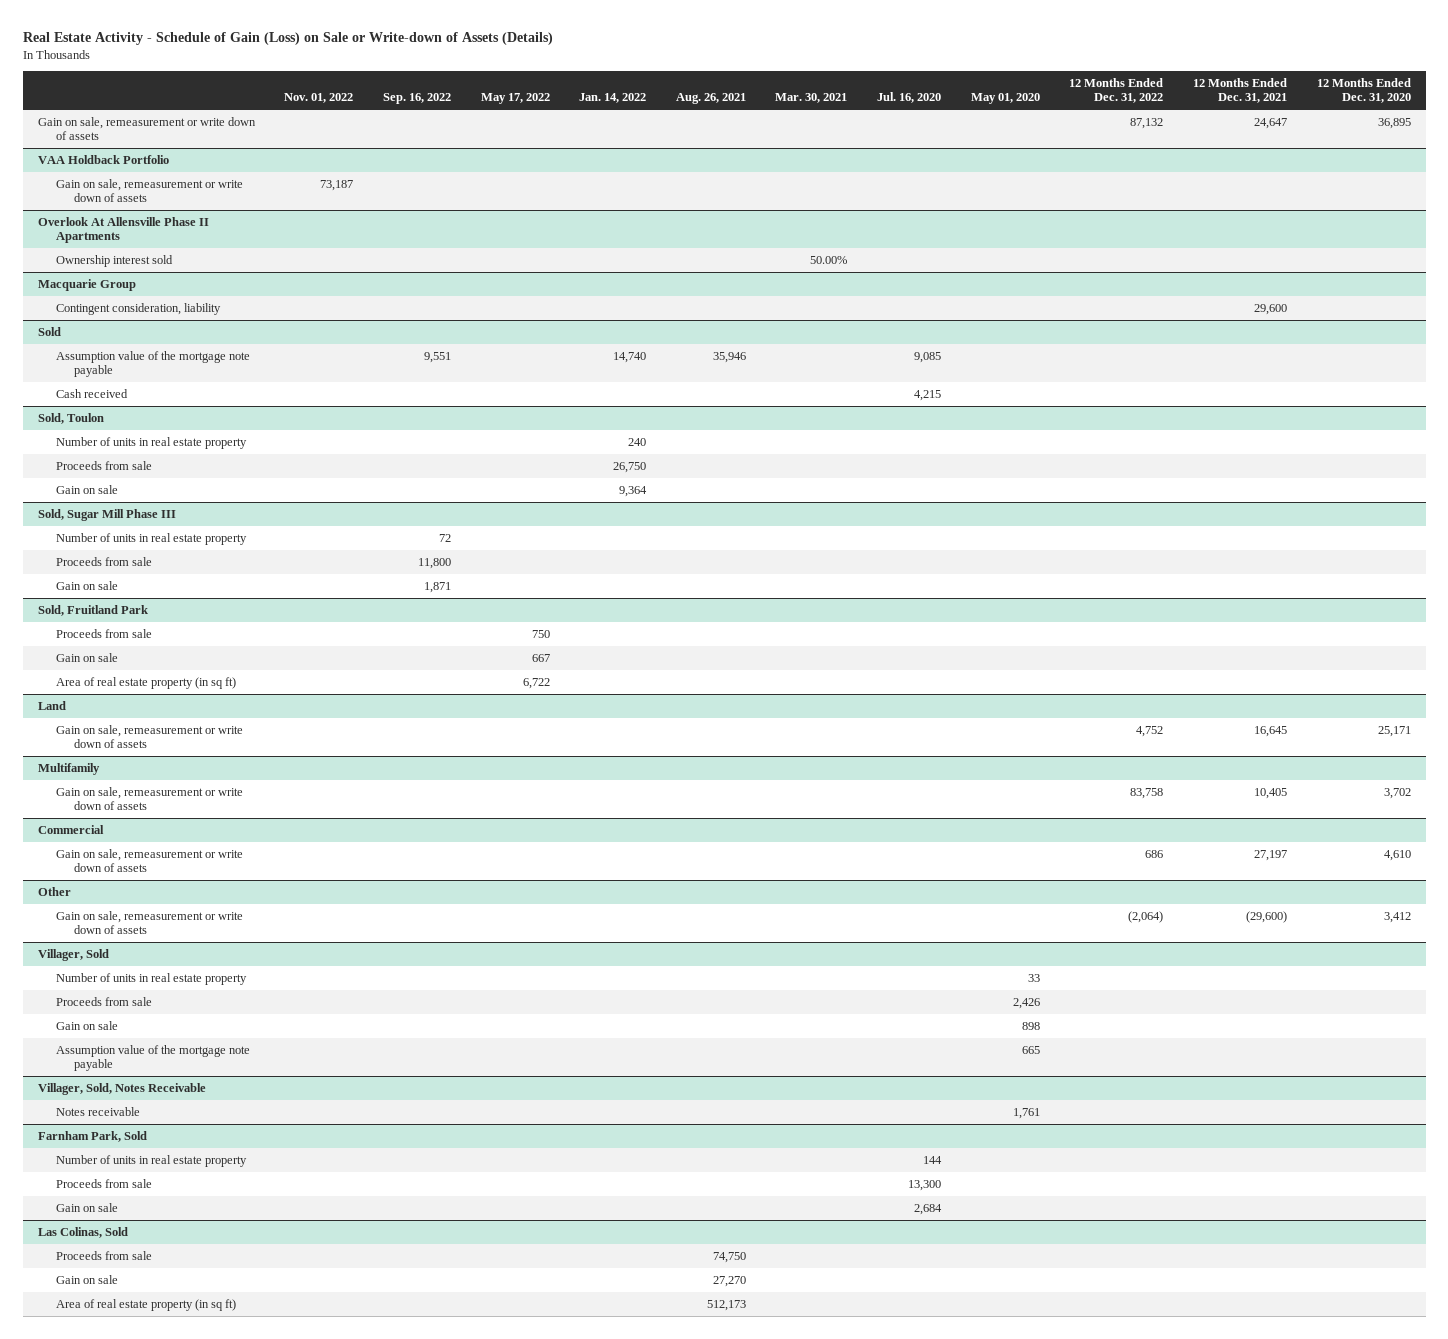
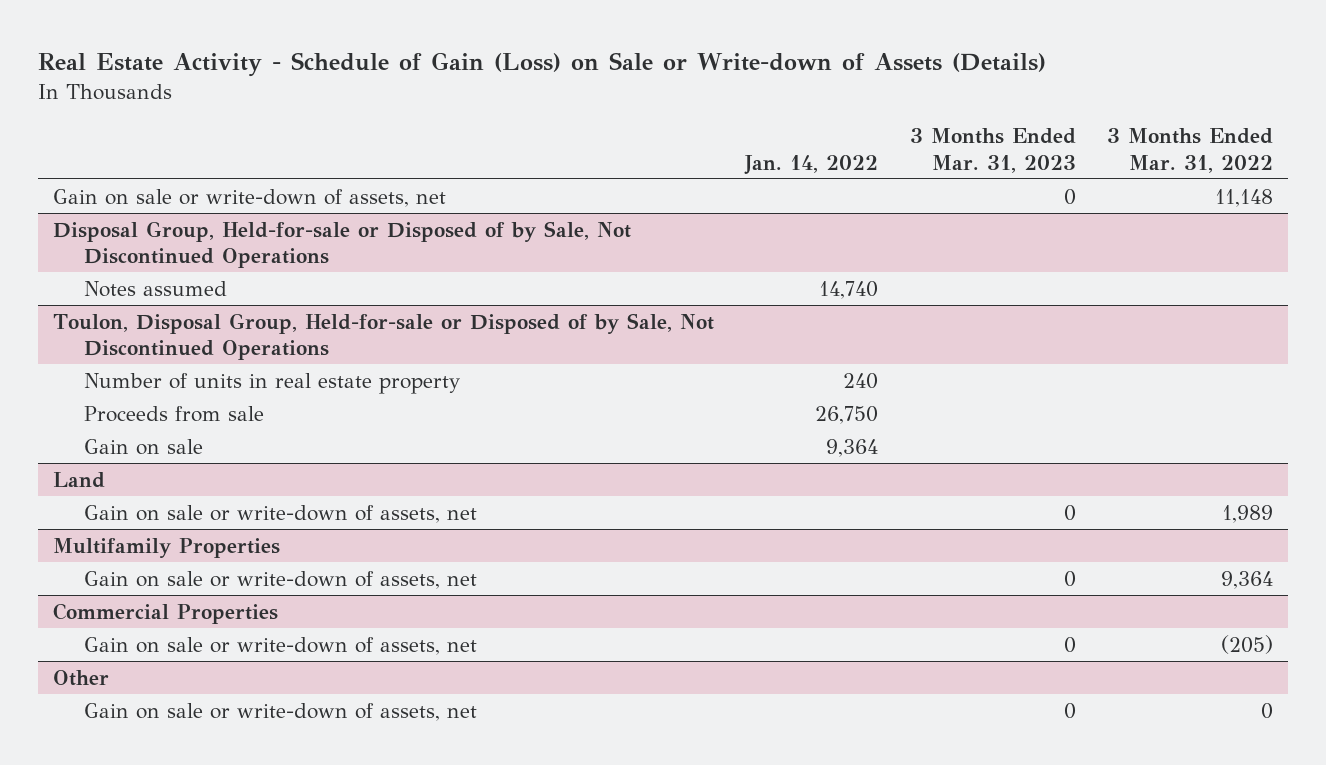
[284,93,354,104] Nov. 01, 2022 -> none
[382,93,451,105] Sep. 16, 2022 -> none
[480,93,550,105] May 17, 2022 -> none
[675,93,746,105] Aug. 26, 2021 -> none
[775,93,848,104] Mar. 30, 2021 -> none
[877,92,942,104] Jul. 16, 2020 -> none
[970,93,1040,105] May 01, 2020 -> none
[1069,77,1164,104] 12 Months Ended Dec. 31, 2022 -> none
[1193,77,1288,104] 12 Months Ended Dec. 31, 2021 -> none
[1316,77,1411,104] 12 Months Ended Dec. 31, 2020 -> none
none -> [909,128,1076,173] 3 Months Ended Mar. 31, 2023
none -> [1106,128,1273,173] 3 Months Ended Mar. 31, 2022
[37,154,169,164] VAA Holdback Portfolio -> none
[55,178,243,203] Gain on sale, remeasurement or write down of assets -> none
[37,216,209,244] Overlook At Allensville Phase II Apartments -> none
[55,254,173,267] Ownership interest sold -> none
[37,278,136,291] Macquarie Group -> none
[55,302,221,315] Contingent consideration, liability -> none
[55,388,128,398] Cash received -> none
[37,116,256,141] Gain on sale, remeasurement or write down of assets -> [53,188,447,207] Gain on sale or write-down of assets, net
[37,326,61,336] Sold -> [53,220,632,269] Disposal Group, Held-for-sale or Disposed of by Sale, Not Discontinued Operations
[55,350,250,378] Assumption value of the mortgage note payable -> [83,280,227,297] Notes assumed
[37,412,104,424] Sold, Toulon -> [53,312,715,361] Toulon, Disposal Group, Held-for-sale or Disposed of by Sale, Not Discontinued Operations
[37,508,176,521] Sold, Sugar Mill Phase III -> none
[55,532,247,545] Number of units in real estate property -> none
[55,556,152,566] Proceeds from sale -> none
[55,580,118,590] Gain on sale -> none
[37,604,148,616] Sold, Fruitland Park -> none
[55,628,152,638] Proceeds from sale -> none
[55,652,118,662] Gain on sale -> none
[55,676,236,689] Area of real estate property (in sq ft) -> none
[55,724,243,749] Gain on sale, remeasurement or write down of assets -> [83,504,477,523] Gain on sale or write-down of assets, net
[37,762,100,775] Multifamily -> [53,537,281,558] Multifamily Properties
[55,786,243,811] Gain on sale, remeasurement or write down of assets -> [83,570,477,589] Gain on sale or write-down of assets, net
[37,824,104,834] Commercial -> [53,602,279,624] Commercial Properties
[55,848,243,873] Gain on sale, remeasurement or write down of assets -> [83,636,477,655] Gain on sale or write-down of assets, net
[37,948,109,961] Villager, Sold -> none
[55,972,247,985] Number of units in real estate property -> none
[55,996,152,1006] Proceeds from sale -> none
[55,1020,118,1030] Gain on sale -> none
[55,1044,250,1072] Assumption value of the mortgage note payable -> none
[37,1082,206,1095] Villager, Sold, Notes Receivable -> none
[55,1106,140,1116] Notes receivable -> none
[37,1130,147,1142] Farnham Park, Sold -> none
[55,1154,247,1167] Number of units in real estate property -> none
[55,1178,152,1188] Proceeds from sale -> none
[55,1202,118,1212] Gain on sale -> none
[37,1226,128,1238] Las Colinas, Sold -> none
[55,1250,152,1260] Proceeds from sale -> none
[55,1274,118,1284] Gain on sale -> none
[55,1298,236,1311] Area of real estate property (in sq ft) -> none
[55,910,243,935] Gain on sale, remeasurement or write down of assets -> [83,702,477,721] Gain on sale or write-down of assets, net

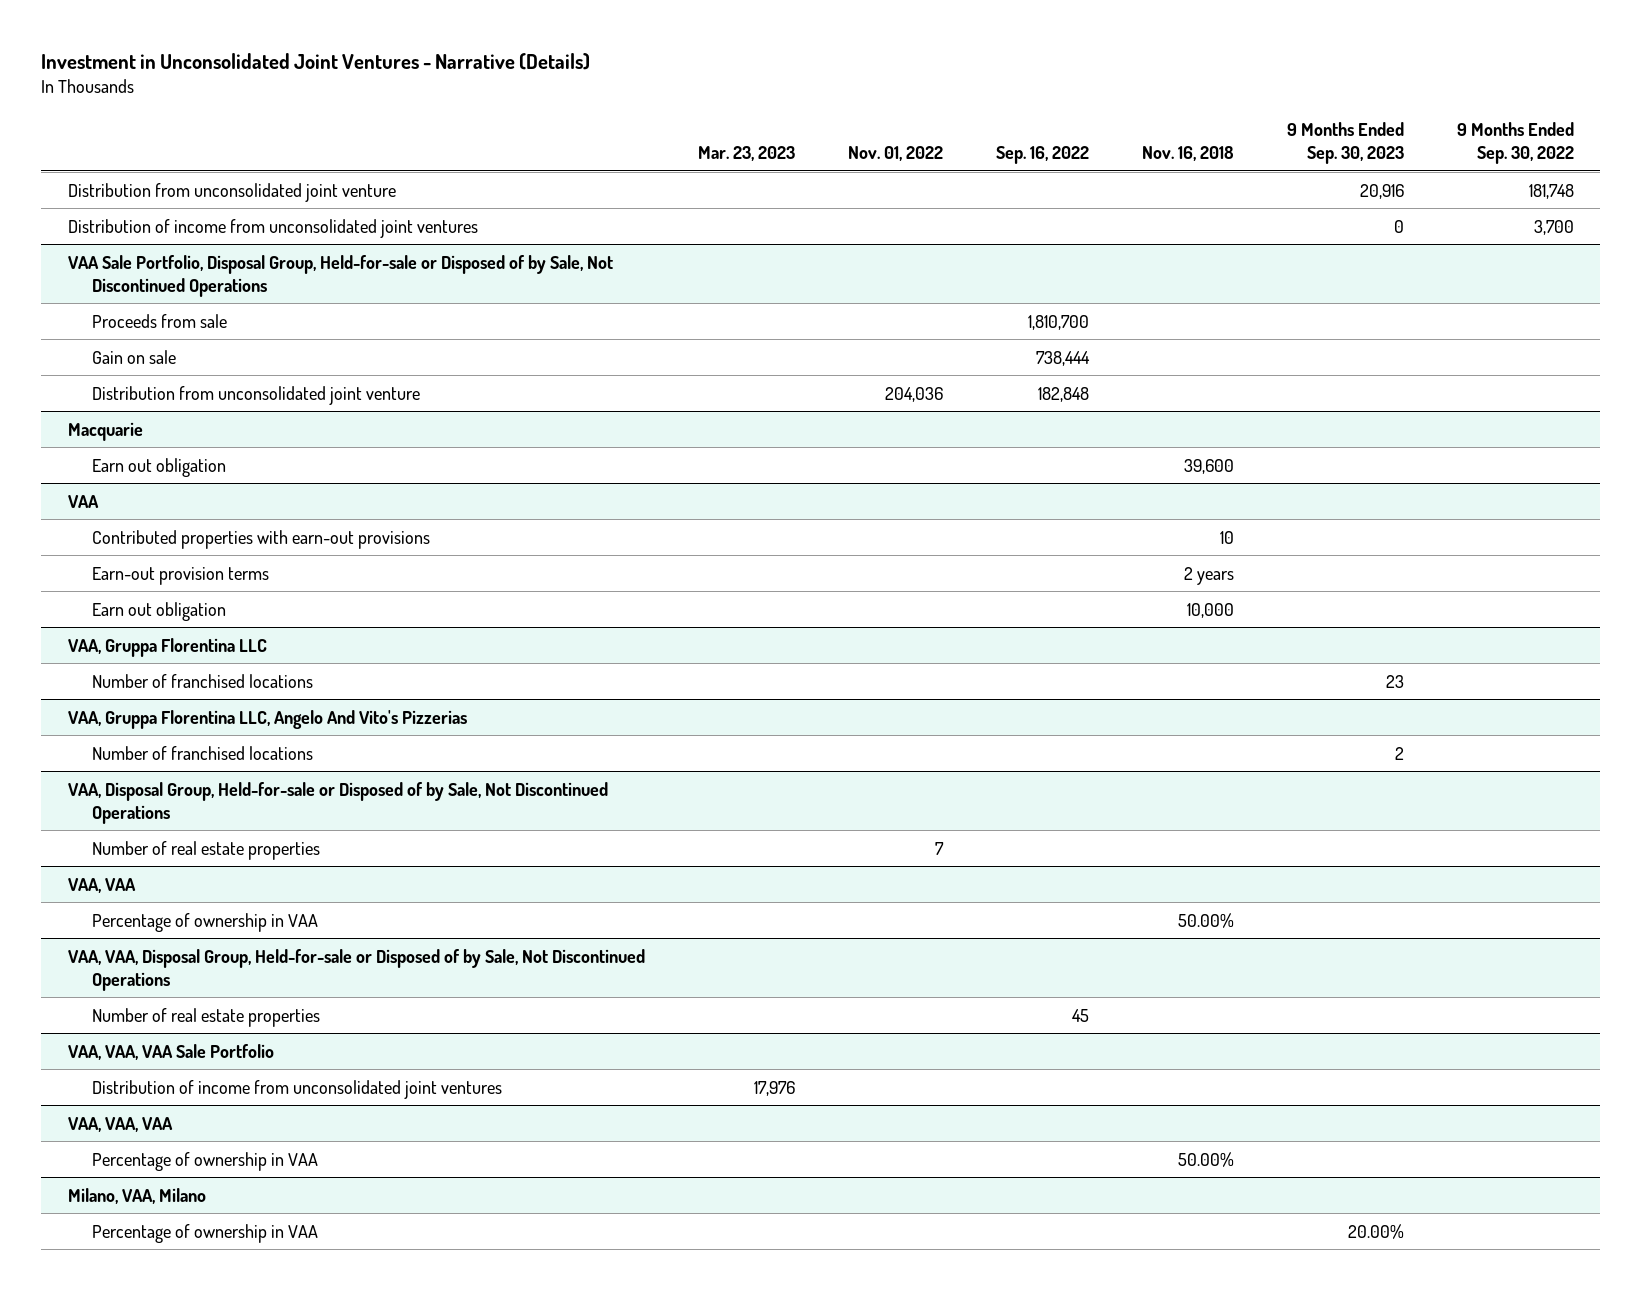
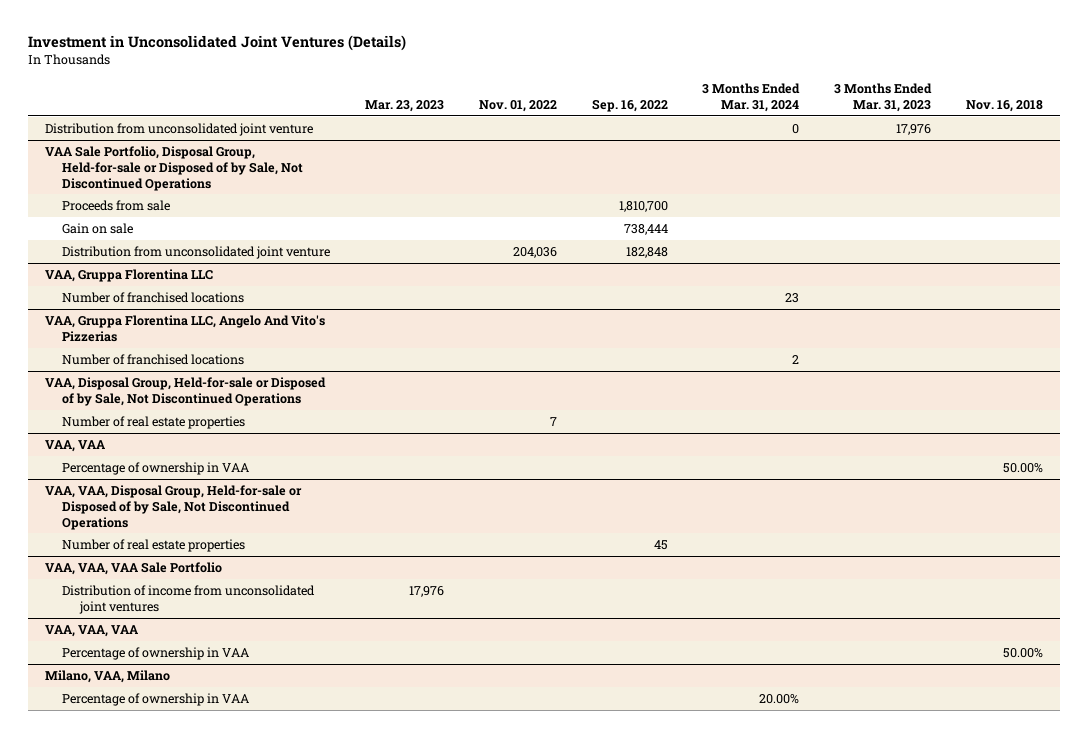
[41,52,591,70] Investment in Unconsolidated Joint Ventures - Narrative (Details) -> [27,35,406,52] Investment in Unconsolidated Joint Ventures (Details)
[1286,121,1404,165] 9 Months Ended Sep. 30, 2023 -> none
[1456,121,1574,165] 9 Months Ended Sep. 30, 2022 -> none
none -> [702,83,801,112] 3 Months Ended Mar. 31, 2024
none -> [833,83,932,112] 3 Months Ended Mar. 31, 2023
[67,218,478,238] Distribution of income from unconsolidated joint ventures -> none
[67,421,143,441] Macquarie -> none
[91,457,226,477] Earn out obligation -> none
[67,494,99,508] VAA -> none
[91,529,430,549] Contributed properties with earn-out provisions -> none
[91,566,269,585] Earn-out provision terms -> none
[91,601,226,621] Earn out obligation -> none

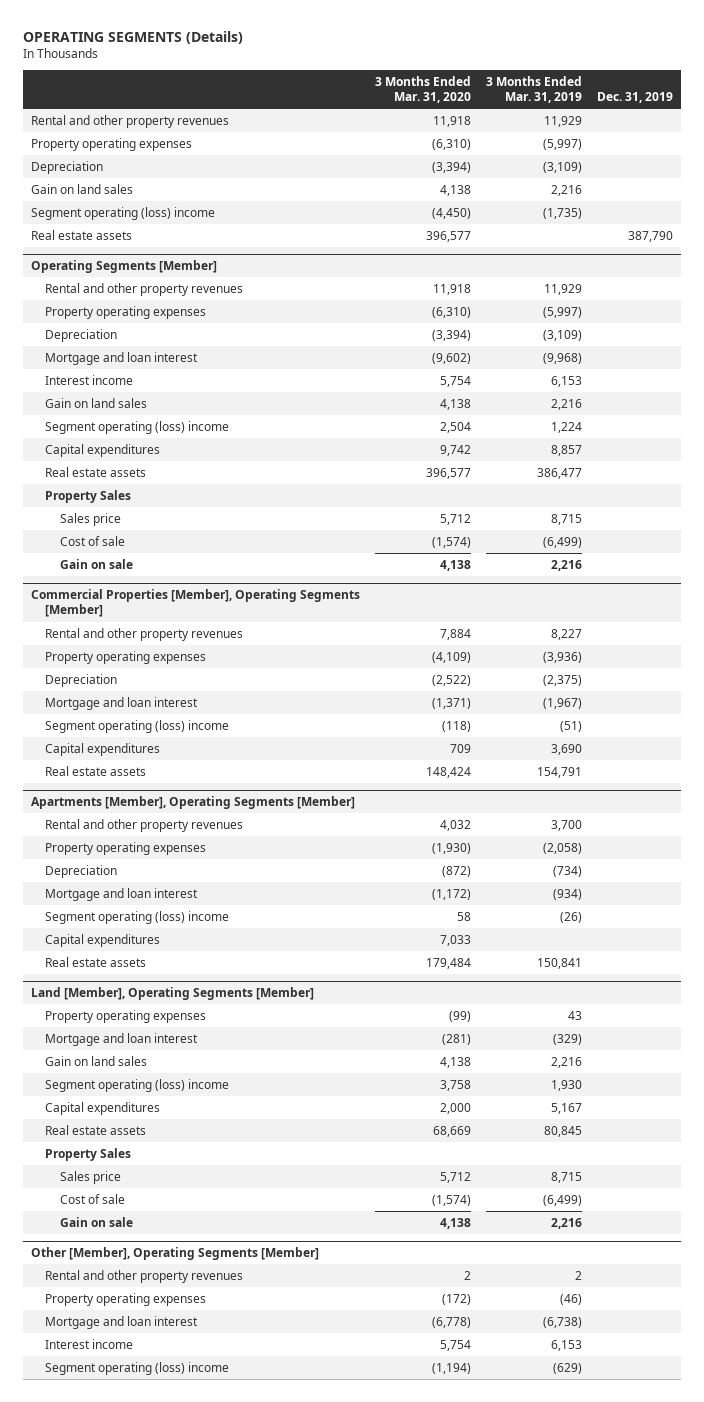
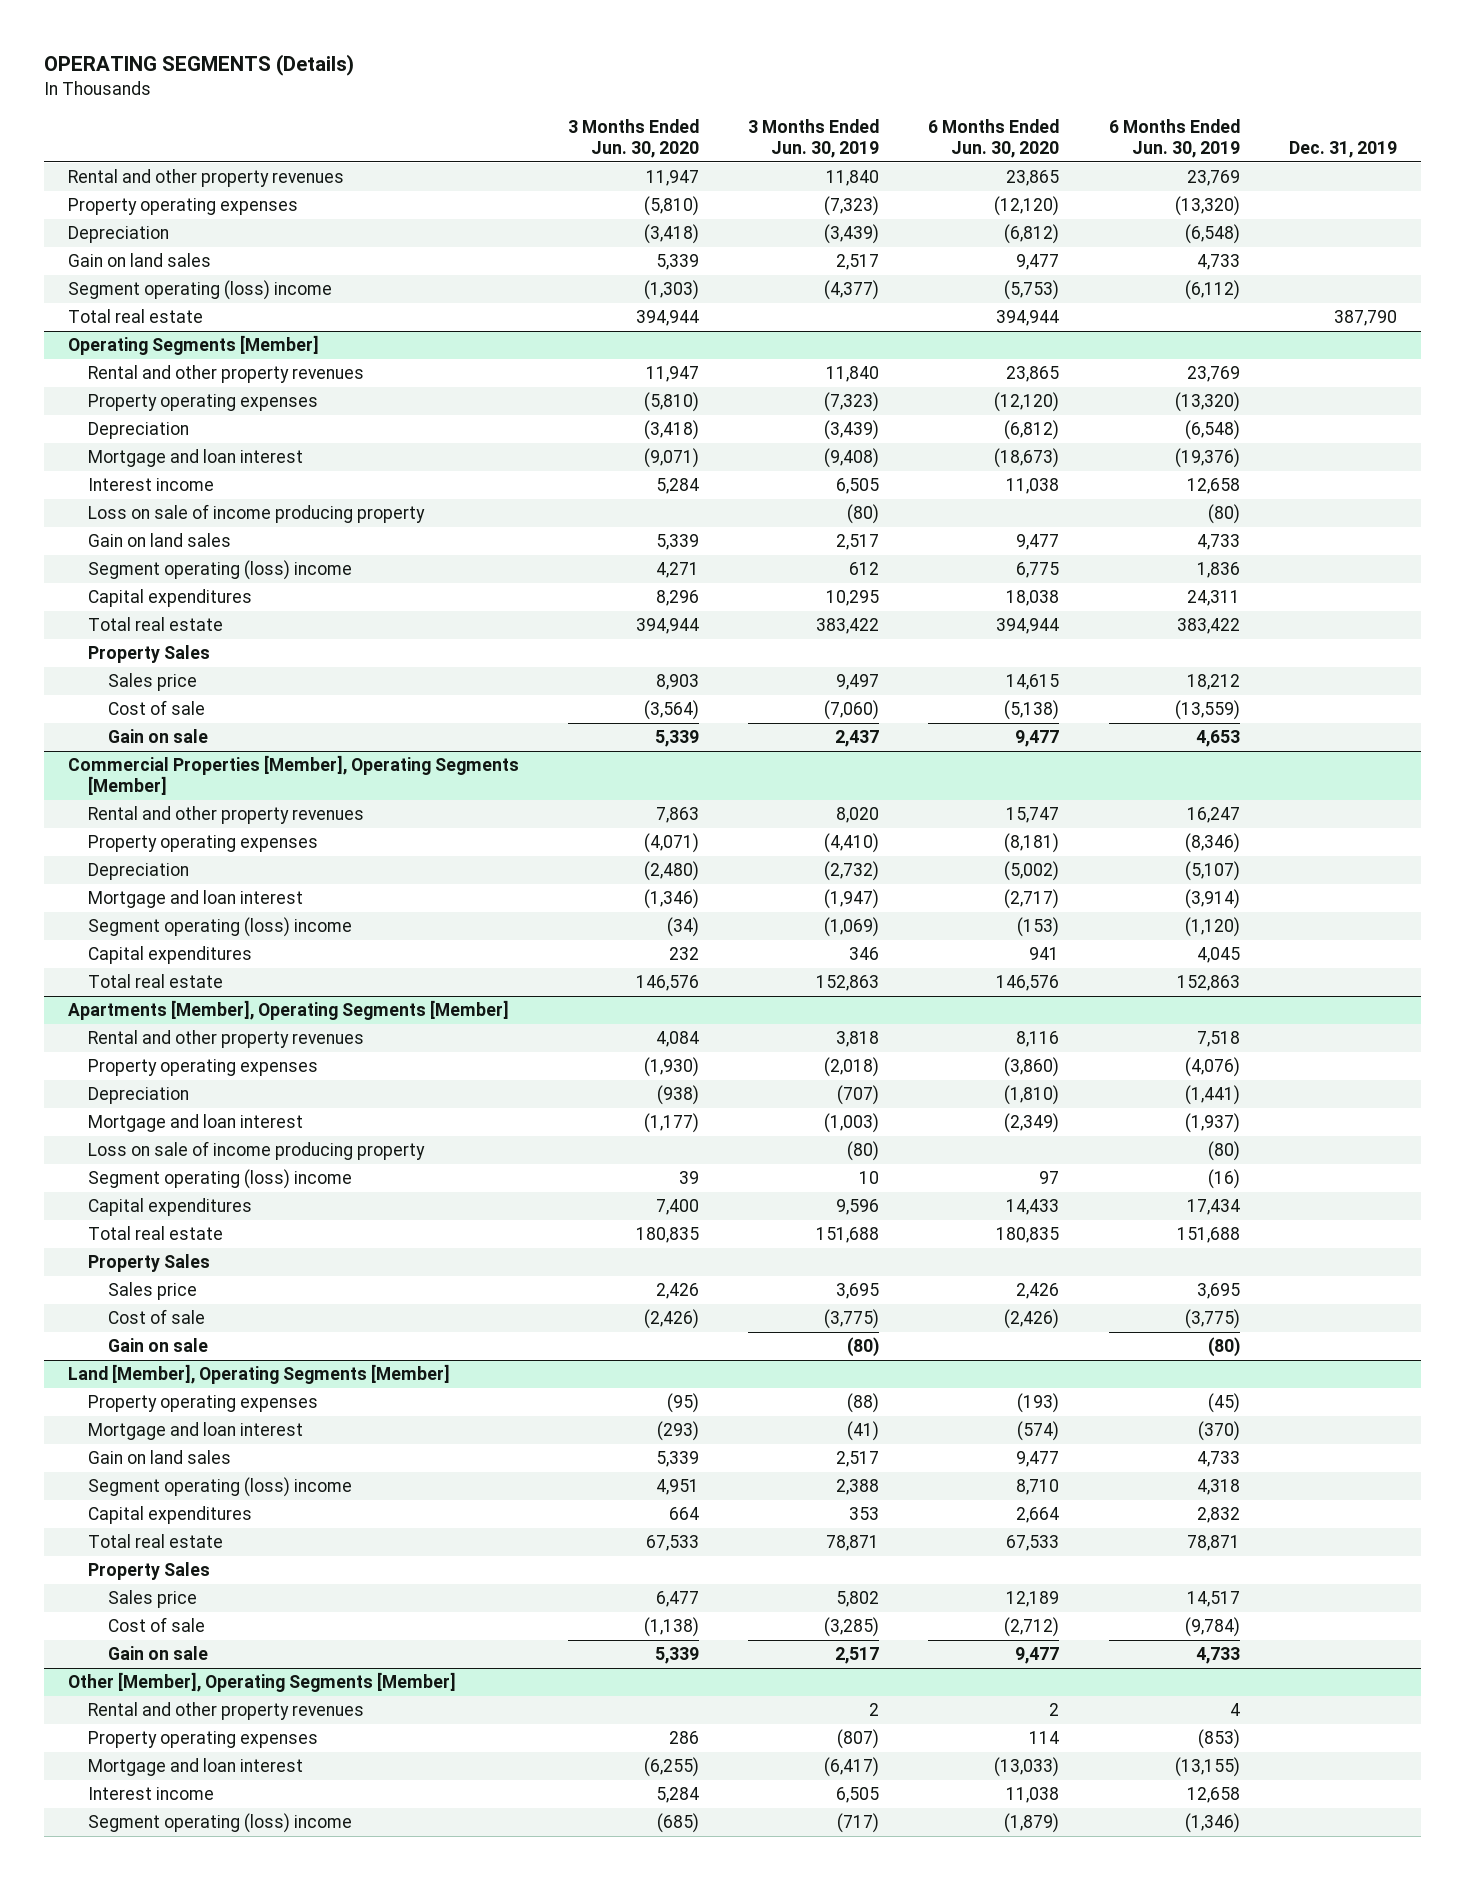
[375,76,472,104] 3 Months Ended Mar. 31, 2020 -> none
[486,76,583,104] 3 Months Ended Mar. 31, 2019 -> none
none -> [568,118,700,159] 3 Months Ended Jun. 30, 2020
none -> [748,118,880,159] 3 Months Ended Jun. 30, 2019
none -> [928,118,1060,159] 6 Months Ended Jun. 30, 2020
none -> [1108,118,1240,159] 6 Months Ended Jun. 30, 2019
[30,229,132,240] Real estate assets -> [68,309,204,324] Total real estate
none -> [88,504,426,524] Loss on sale of income producing property
[45,466,147,477] Real estate assets -> [88,617,224,632] Total real estate
[45,765,147,776] Real estate assets -> [88,974,224,989] Total real estate
none -> [88,1141,426,1161] Loss on sale of income producing property
[45,956,147,967] Real estate assets -> [88,1226,224,1241] Total real estate
none -> [88,1254,211,1273] Property Sales
none -> [108,1282,198,1301] Sales price
none -> [108,1309,206,1325] Cost of sale
none -> [108,1338,209,1353] Gain on sale
[45,1124,147,1135] Real estate assets -> [88,1534,224,1549] Total real estate

